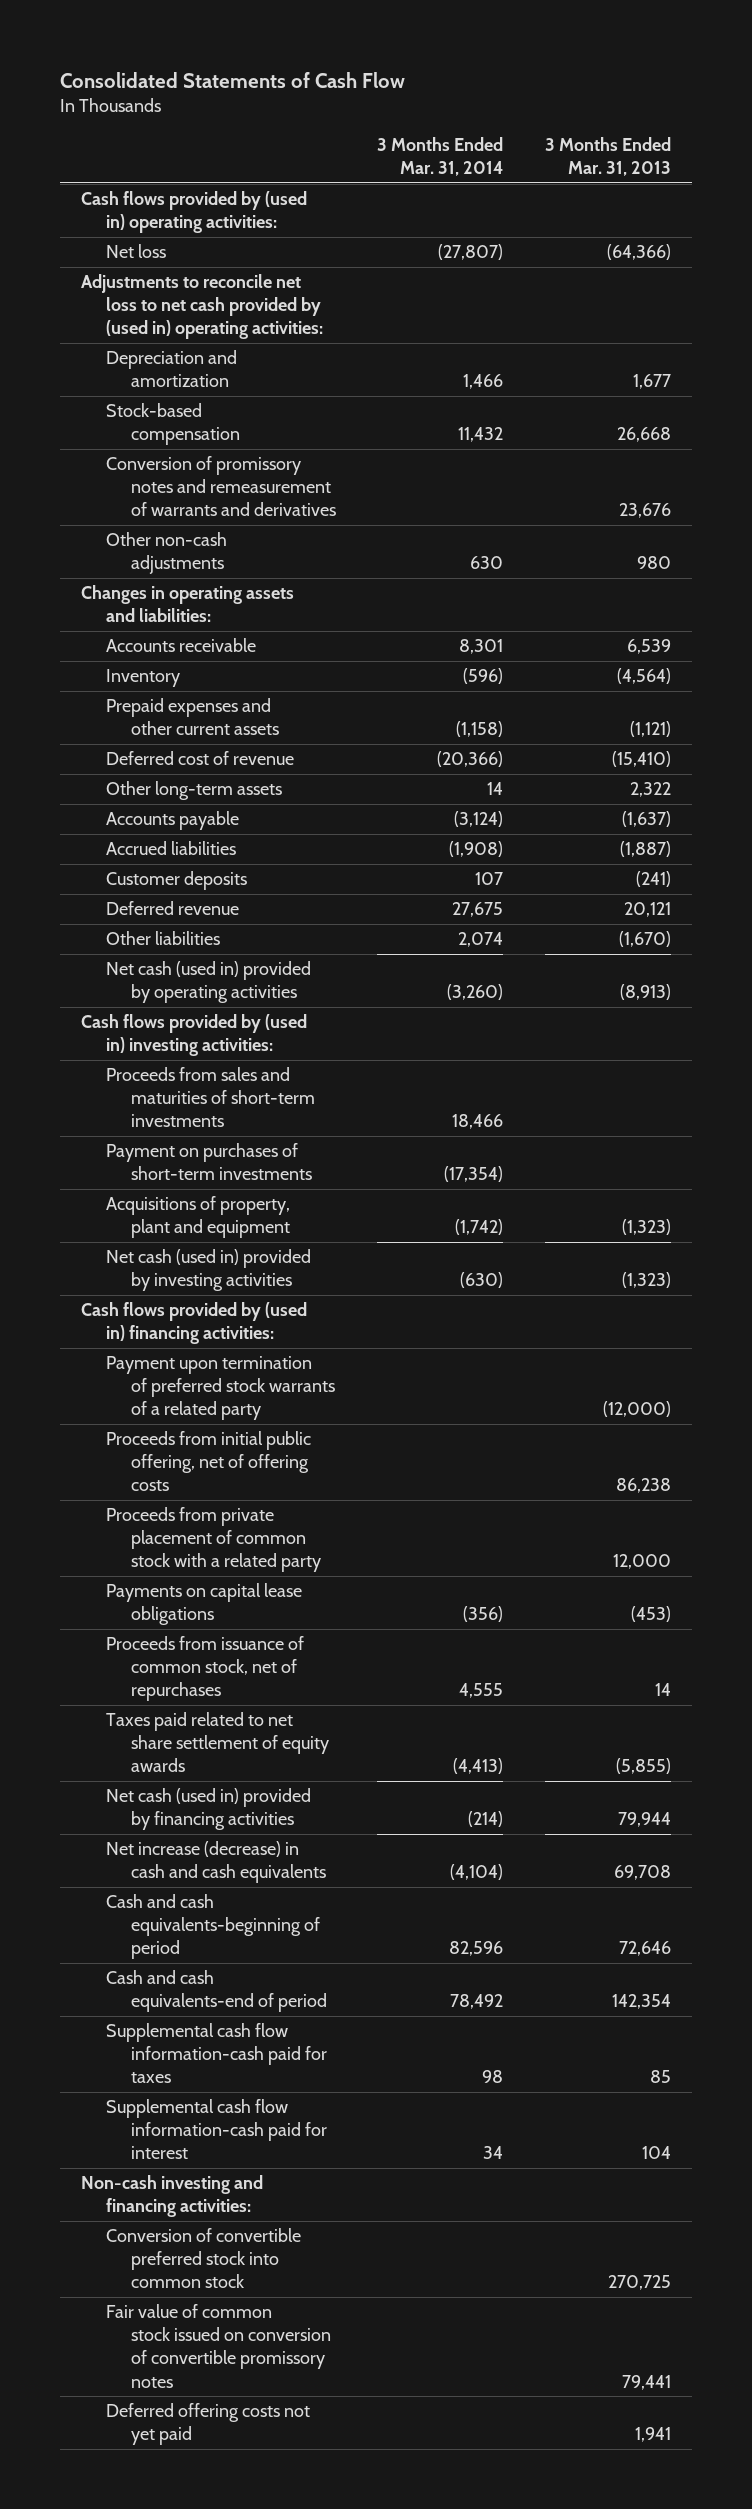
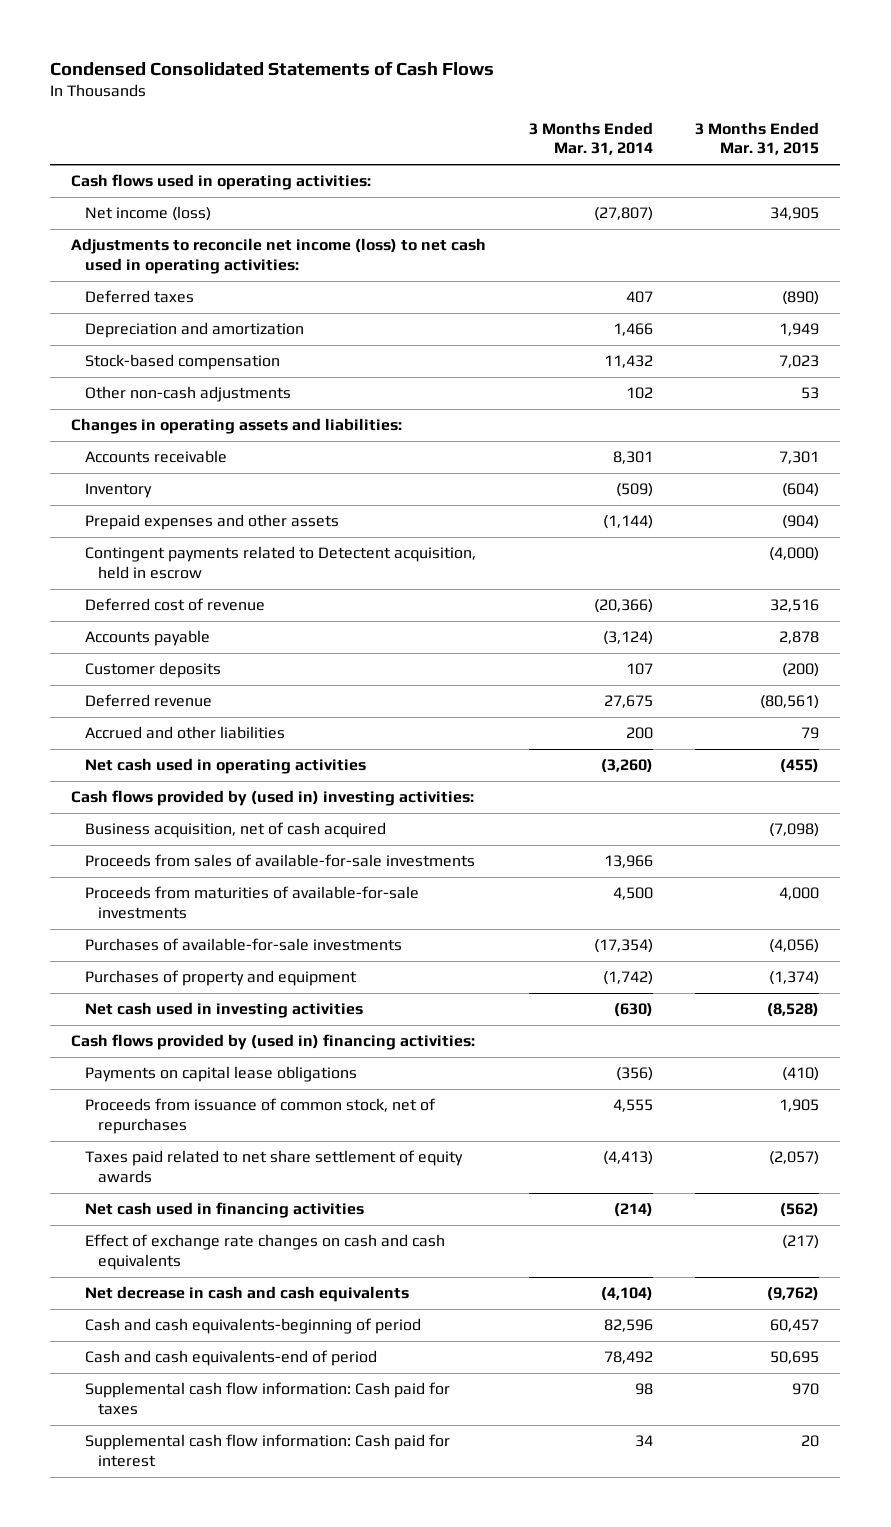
[59,71,405,88] Consolidated Statements of Cash Flow -> [50,60,495,76] Condensed Consolidated Statements of Cash Flows
[545,137,672,177] 3 Months Ended Mar. 31, 2013 -> none
none -> [695,121,820,156] 3 Months Ended Mar. 31, 2015
[80,191,307,234] Cash flows provided by (used in) operating activities: -> [71,174,372,191] Cash flows used in operating activities:
[105,244,166,259] Net loss -> [84,206,211,222] Net income (loss)
[80,274,323,340] Adjustments to reconcile net loss to net cash provided by (used in) operating activities: -> [71,238,487,275] Adjustments to reconcile net income (loss) to net cash used in operating activities:
none -> [84,290,194,304] Deferred taxes
[105,456,336,517] Conversion of promissory notes and remeasurement of warrants and derivatives -> none
[470,556,504,570] 630 -> [625,387,653,400] 102
[463,668,504,685] (596) -> [615,483,653,498] (509)
[105,698,279,736] Prepaid expenses and other current assets -> [84,514,339,531] Prepaid expenses and other assets
[456,721,504,738] (1,158) -> [602,515,653,530] (1,144)
none -> [84,546,476,580] Contingent payments related to Detectent acquisition, held in escrow
[105,781,282,801] Other long-term assets -> none
[105,841,236,856] Accrued liabilities -> none
[105,931,220,946] Other liabilities -> [84,726,285,740] Accrued and other liabilities
[458,932,504,948] 2,074 -> [625,727,653,740] 200
[105,961,311,1004] Net cash (used in) provided by operating activities -> [84,758,366,775] Net cash used in operating activities
none -> [84,822,386,839] Business acquisition, net of cash acquired
[105,1067,315,1128] Proceeds from sales and maturities of short-term investments -> [84,854,475,868] Proceeds from sales of available-for-sale investments
[452,1114,504,1130] 18,466 -> [603,855,653,869] 13,966
none -> [84,886,419,920] Proceeds from maturities of available-for-sale investments
[105,1143,312,1181] Payment on purchases of short-term investments -> [84,938,402,952] Purchases of available-for-sale investments
[105,1196,290,1239] Acquisitions of property, plant and equipment -> [84,970,357,987] Purchases of property and equipment
[105,1249,311,1292] Net cash (used in) provided by investing activities -> [84,1002,363,1019] Net cash used in investing activities
[105,1356,335,1421] Payment upon termination of preferred stock warrants of a related party -> none
[105,1431,311,1492] Proceeds from initial public offering, net of offering costs -> none
[105,1507,321,1573] Proceeds from private placement of common stock with a related party -> none
[105,1788,311,1831] Net cash (used in) provided by financing activities -> [84,1202,364,1219] Net cash used in financing activities
none -> [84,1234,445,1271] Effect of exchange rate changes on cash and cash equivalents
[105,1841,326,1884] Net increase (decrease) in cash and cash equivalents -> [84,1286,409,1303] Net decrease in cash and cash equivalents
[80,2175,263,2218] Non-cash investing and financing activities: -> none
[105,2228,301,2289] Conversion of convertible preferred stock into common stock -> none
[105,2304,331,2388] Fair value of common stock issued on conversion of convertible promissory notes -> none
[105,2403,310,2446] Deferred offering costs not yet paid -> none
[105,2023,327,2084] Supplemental cash flow information-cash paid for taxes -> [84,1382,450,1416] Supplemental cash flow information: Cash paid for taxes
[105,2099,327,2160] Supplemental cash flow information-cash paid for interest -> [84,1434,450,1468] Supplemental cash flow information: Cash paid for interest

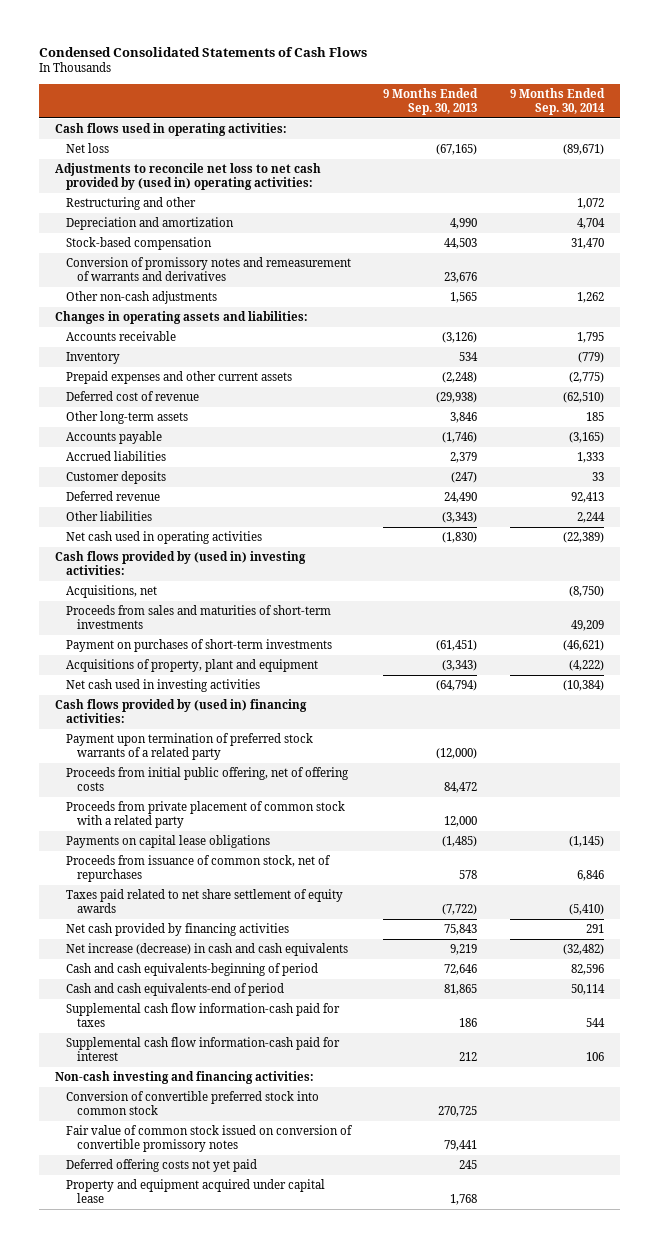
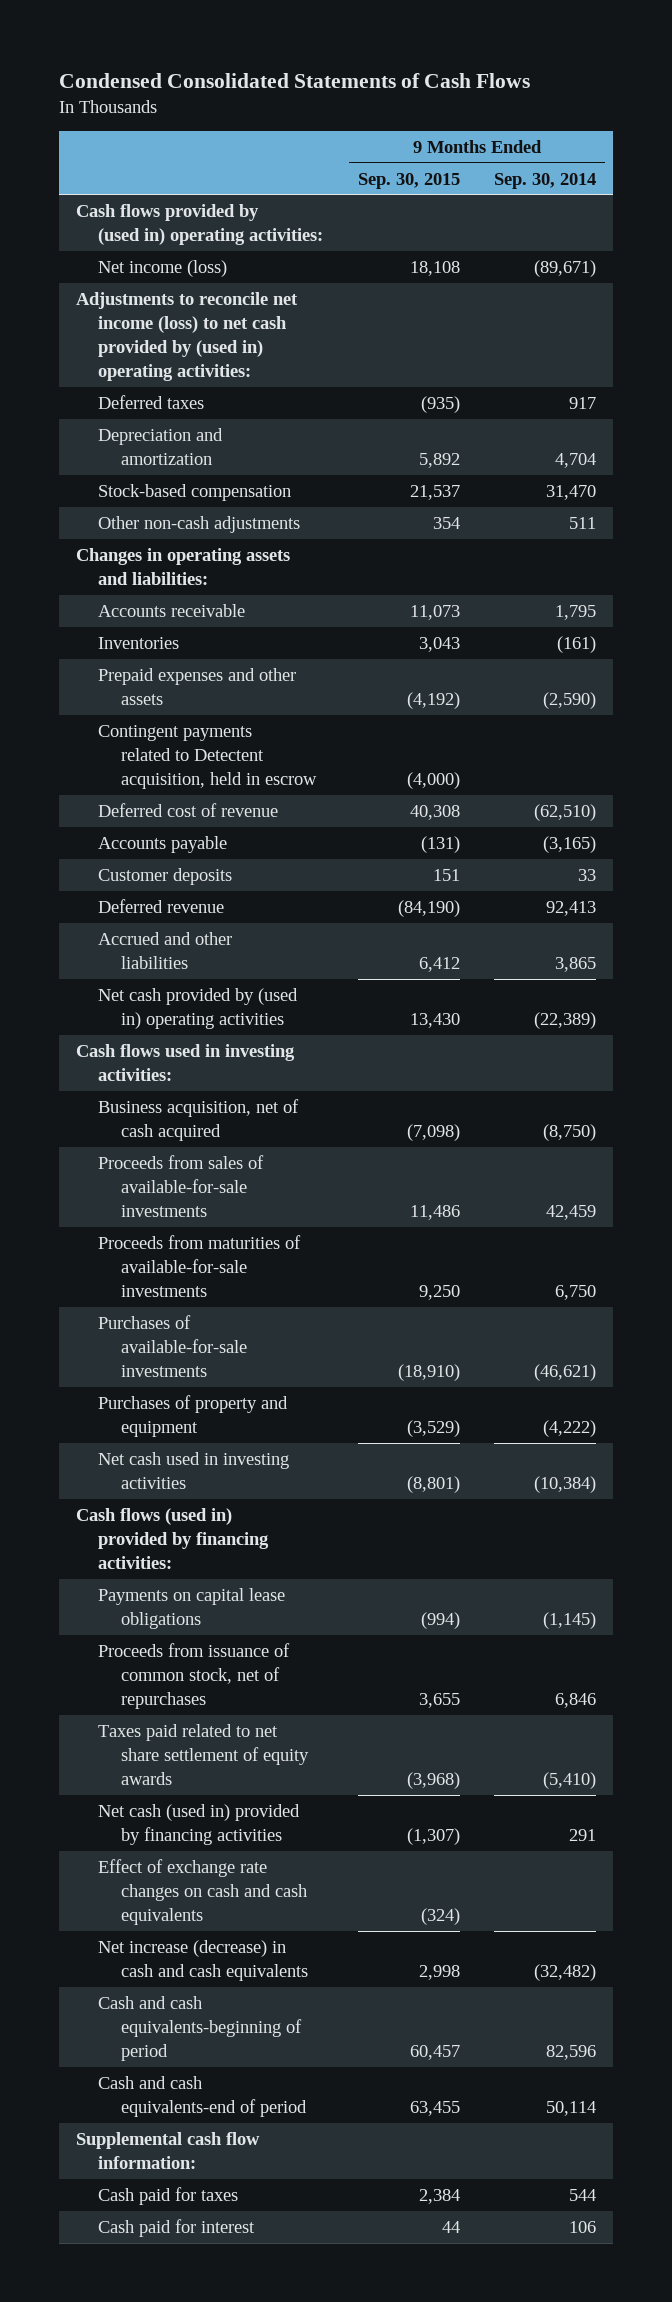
[383,88,479,115] 9 Months Ended Sep. 30, 2013 -> none
none -> [357,172,460,189] Sep. 30, 2015
[66,197,197,211] Restructuring and other -> none
[55,123,288,137] Cash flows used in operating activities: -> [76,203,324,245] Cash flows provided by (used in) operating activities:
[66,143,110,154] Net loss -> [98,259,228,277] Net income (loss)
[55,163,322,190] Adjustments to reconcile net loss to net cash provided by (used in) operating activities: -> [76,291,299,381] Adjustments to reconcile net income (loss) to net cash provided by (used in) operating activities:
none -> [98,394,205,409] Deferred taxes
[66,257,352,281] Conversion of promissory notes and remeasurement of warrants and derivatives -> none
[576,292,604,304] 1,262 -> [569,516,597,529] 511
[66,352,121,365] Inventory -> none
none -> [98,636,180,649] Inventories
[66,371,293,385] Prepaid expenses and other current assets -> [98,667,297,705] Prepaid expenses and other assets
[568,372,604,384] (2,775) -> [543,691,597,709] (2,590)
none -> [98,724,317,789] Contingent payments related to Detectent acquisition, held in escrow
[66,411,189,425] Other long-term assets -> none
[66,451,167,462] Accrued liabilities -> none
[66,511,153,522] Other liabilities -> [98,931,233,969] Accrued and other liabilities
[576,512,605,524] 2,244 -> [555,956,597,972] 3,865
[66,531,263,545] Net cash used in operating activities -> [98,987,299,1029] Net cash provided by (used in) operating activities
[55,551,307,575] Cash flows provided by (used in) investing activities: -> [76,1043,296,1081] Cash flows used in investing activities:
[66,585,158,599] Acquisitions, net -> [98,1098,300,1141] Business acquisition, net of cash acquired
[66,605,332,629] Proceeds from sales and maturities of short-term investments -> [98,1154,265,1217] Proceeds from sales of available-for-sale investments
[570,619,604,631] 49,209 -> [546,1204,597,1220] 42,459
none -> [98,1234,302,1297] Proceeds from maturities of available-for-sale investments
[66,639,333,653] Payment on purchases of short-term investments -> [98,1314,247,1377] Purchases of available-for-sale investments
[66,659,319,673] Acquisitions of property, plant and equipment -> [98,1394,289,1437] Purchases of property and equipment
[66,733,314,760] Payment upon termination of preferred stock warrants of a related party -> none
[66,767,350,791] Proceeds from initial public offering, net of offering costs -> none
[66,801,346,828] Proceeds from private placement of common stock with a related party -> none
[55,699,308,723] Cash flows provided by (used in) financing activities: -> [76,1507,270,1569] Cash flows (used in) provided by financing activities:
[66,923,290,937] Net cash provided by financing activities -> [98,1803,301,1845] Net cash (used in) provided by financing activities
none -> [98,1858,307,1925] Effect of exchange rate changes on cash and cash equivalents
[55,1071,315,1085] Non-cash investing and financing activities: -> none
[66,1091,320,1115] Conversion of convertible preferred stock into common stock -> none
[66,1125,354,1152] Fair value of common stock issued on conversion of convertible promissory notes -> none
[66,1159,258,1173] Deferred offering costs not yet paid -> none
[66,1179,326,1203] Property and equipment acquired under capital lease -> none
none -> [76,2131,261,2169] Supplemental cash flow information:
[66,1003,341,1027] Supplemental cash flow information-cash paid for taxes -> [98,2186,239,2205] Cash paid for taxes
[66,1037,341,1061] Supplemental cash flow information-cash paid for interest -> [98,2218,256,2237] Cash paid for interest

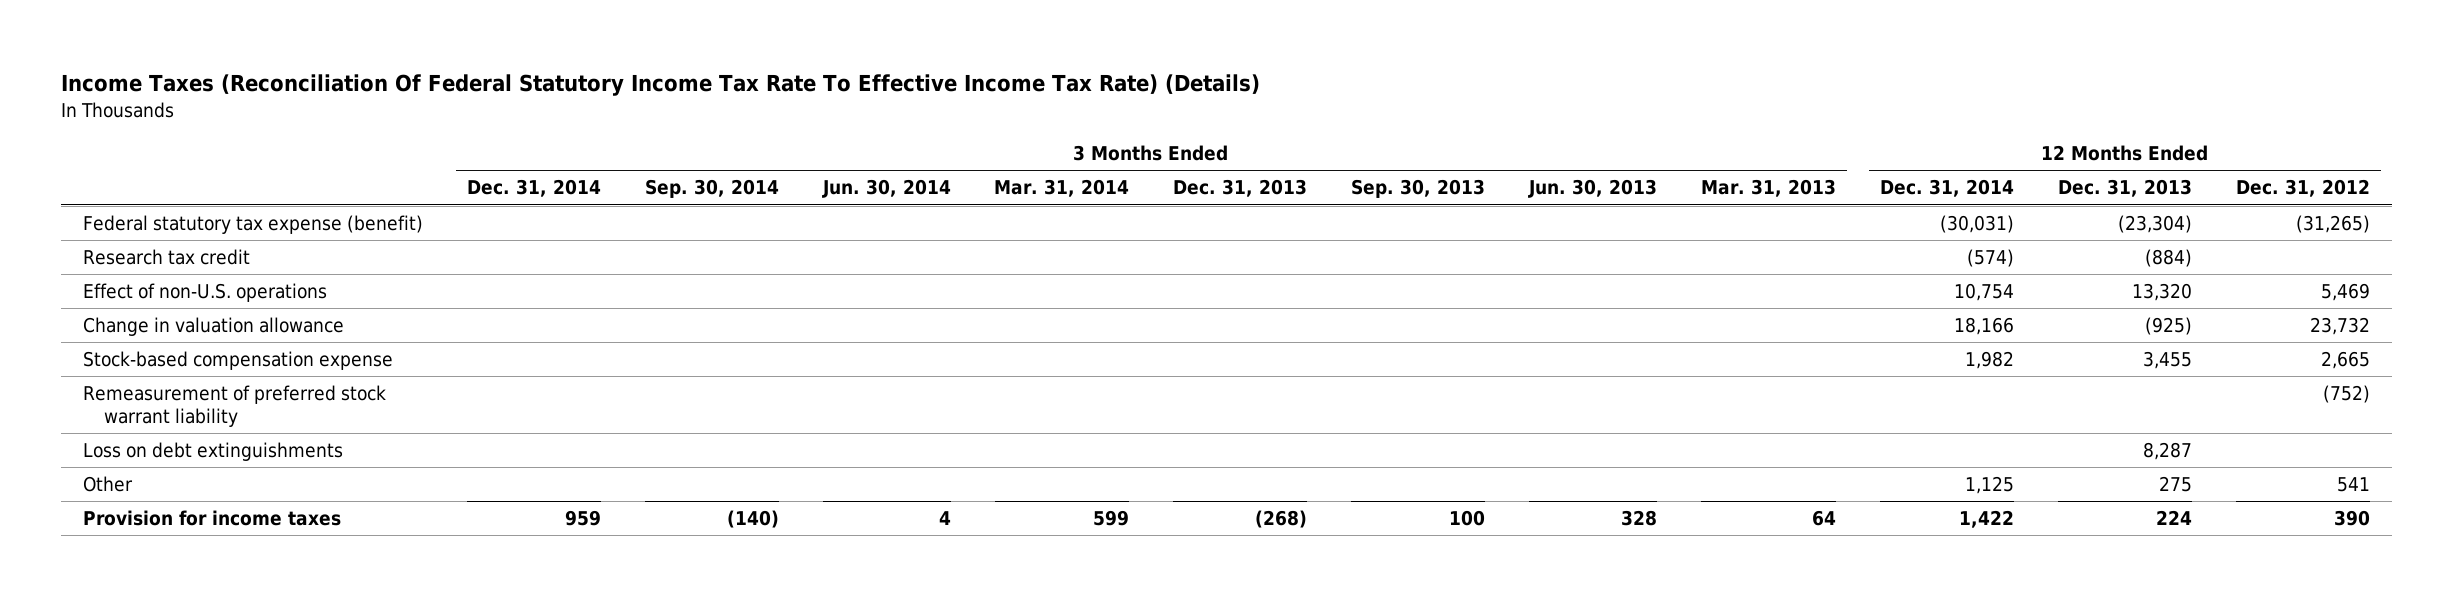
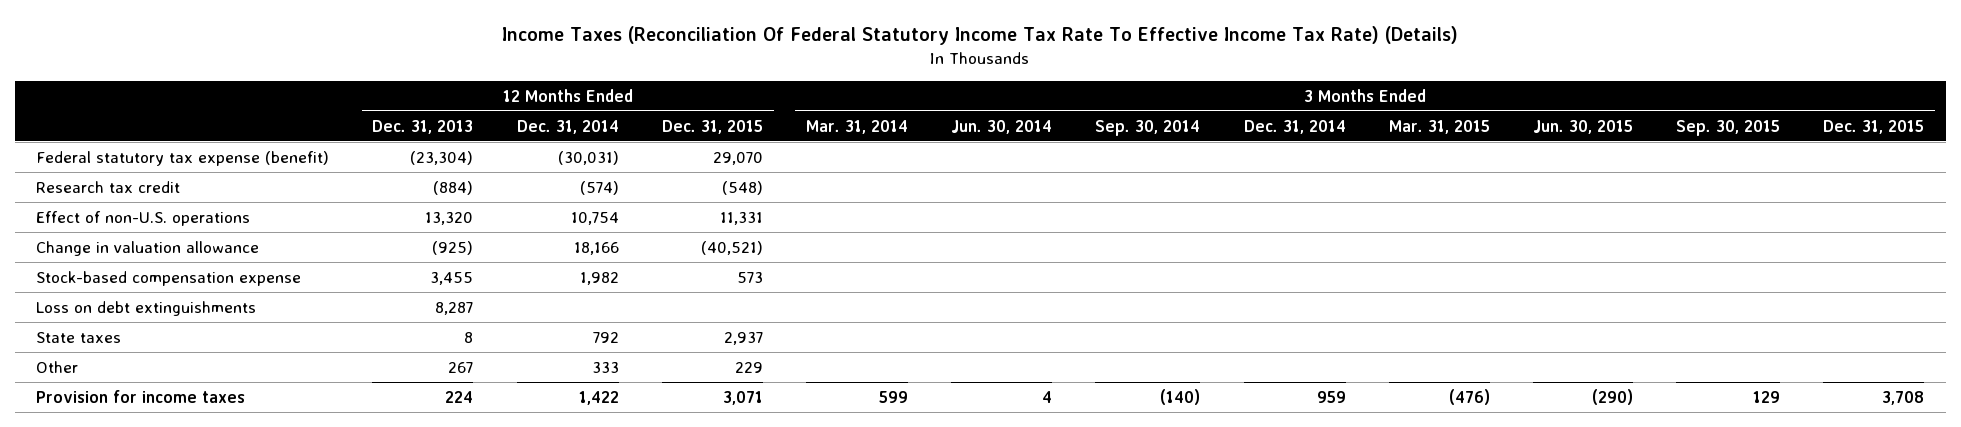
[1173,179,1308,198] Dec. 31, 2013 -> none
[1351,179,1486,199] Sep. 30, 2013 -> none
[1528,179,1658,199] Jun. 30, 2013 -> none
[1700,179,1836,198] Mar. 31, 2013 -> none
[2235,179,2370,198] Dec. 31, 2012 -> none
none -> [661,119,763,134] Dec. 31, 2015
none -> [1388,119,1490,134] Mar. 31, 2015
none -> [1533,119,1634,134] Jun. 30, 2015
none -> [1676,119,1781,136] Sep. 30, 2015
none -> [1823,119,1925,134] Dec. 31, 2015
[83,385,387,427] Remeasurement of preferred stock warrant liability -> none
none -> [36,331,122,343] State taxes
[1964,476,2014,495] 1,125 -> [591,361,619,373] 333
[2158,476,2192,493] 275 -> [448,361,474,373] 267

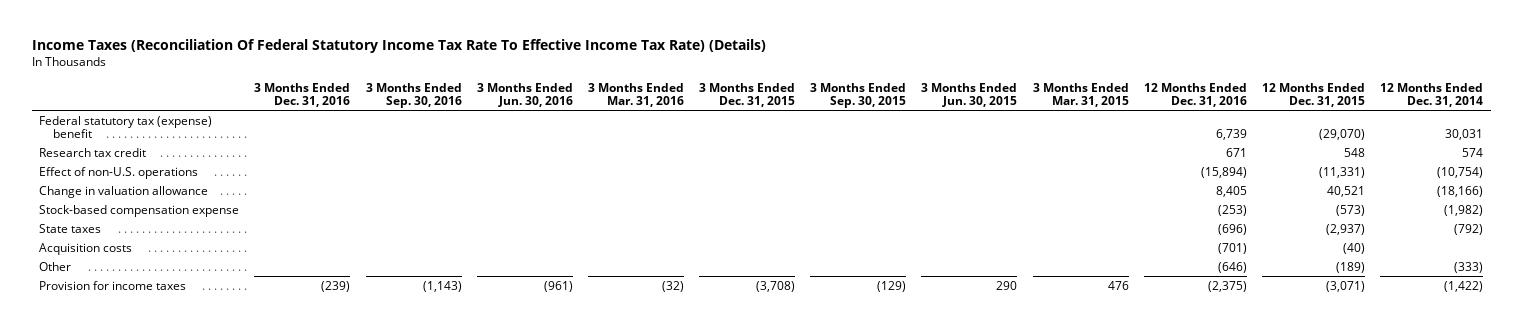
[372,119,474,134] Dec. 31, 2013 -> none
[805,119,908,134] Mar. 31, 2014 -> none
[951,119,1053,134] Jun. 30, 2014 -> none
[1095,119,1201,136] Sep. 30, 2014 -> none
[1243,119,1346,134] Dec. 31, 2014 -> none
none -> [254,82,351,108] 3 Months Ended Dec. 31, 2016
none -> [365,82,462,109] 3 Months Ended Sep. 30, 2016
none -> [476,82,573,108] 3 Months Ended Jun. 30, 2016
none -> [587,82,684,108] 3 Months Ended Mar. 31, 2016
none -> [1143,82,1247,108] 12 Months Ended Dec. 31, 2016
[36,300,257,316] Loss on debt extinguishments -> none
[36,150,330,166] Federal statutory tax expense (benefit) -> [39,115,213,139] Federal statutory tax (expense) benefit
[557,150,619,165] (30,031) -> [1445,129,1484,141] 30,031
[712,151,763,165] 29,070 -> [1318,129,1365,141] (29,070)
[579,180,619,195] (574) -> [1462,147,1484,157] 574
[721,180,763,195] (548) -> [1343,147,1365,157] 548
[570,211,619,225] 10,754 -> [1437,166,1484,178] (10,754)
[719,211,763,225] 11,331 -> [1318,166,1365,178] (11,331)
[573,241,619,255] 18,166 -> [1437,185,1484,197] (18,166)
[700,240,763,255] (40,521) -> [1326,185,1365,197] 40,521
[579,271,619,285] 1,982 -> [1444,204,1484,216] (1,982)
[736,271,763,283] 573 -> [1335,204,1365,216] (573)
[592,331,619,343] 792 -> [1454,223,1484,235] (792)
[723,331,763,345] 2,937 -> [1325,223,1365,235] (2,937)
none -> [39,242,133,255] Acquisition costs
[591,361,619,373] 333 -> [1454,261,1484,273] (333)
[734,361,763,373] 229 -> [1335,261,1365,273] (189)
[578,390,619,405] 1,422 -> [1444,280,1484,292] (1,422)
[722,390,763,405] 3,071 -> [1325,280,1365,292] (3,071)
[1448,388,1490,405] (476) -> [1107,280,1129,290] 476
[1592,388,1634,405] (290) -> [996,280,1018,290] 290
[1753,390,1781,403] 129 -> [877,280,907,292] (129)
[1882,390,1925,405] 3,708 -> [756,280,796,292] (3,708)

